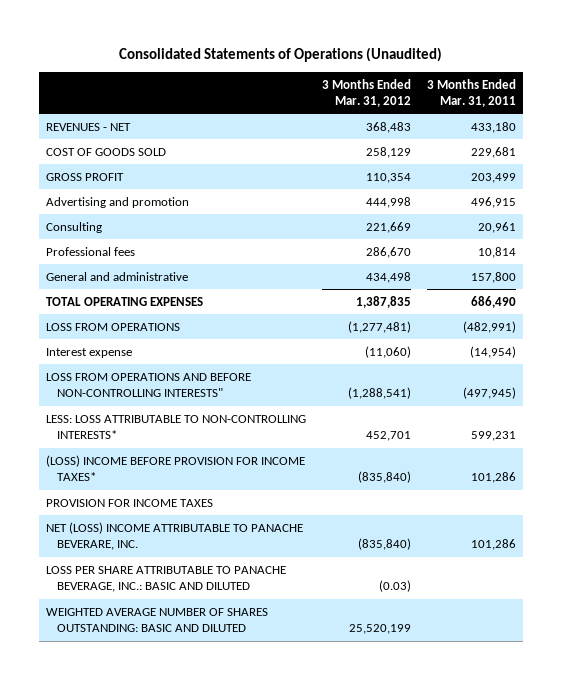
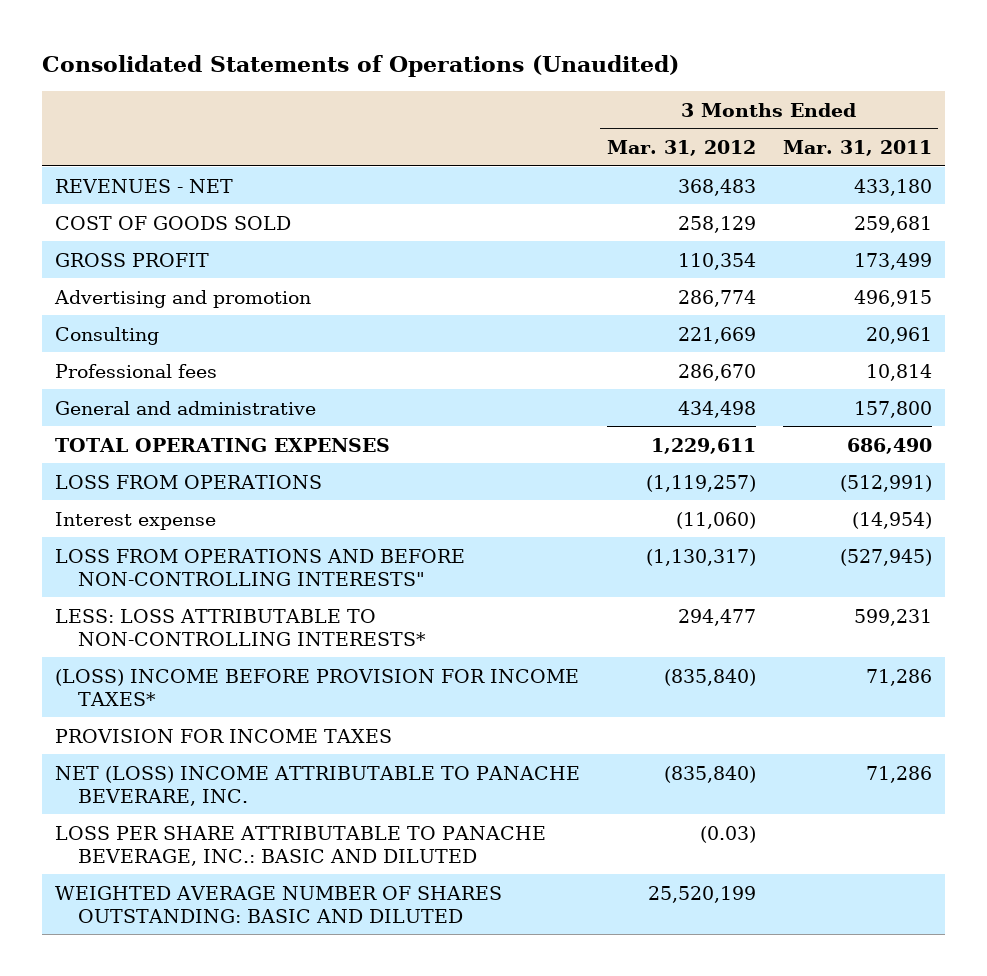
[470,146,516,158] 229,681 -> [853,215,932,233] 259,681
[470,172,516,183] 203,499 -> [853,252,932,270] 173,499
[366,196,412,208] 444,998 -> [677,289,756,307] 286,774
[356,295,412,308] 1,387,835 -> [650,437,756,454] 1,229,611
[348,320,412,333] (1,277,481) -> [645,474,756,492] (1,119,257)
[462,320,516,333] (482,991) -> [839,474,932,492] (512,991)
[348,387,412,400] (1,288,541) -> [645,548,756,566] (1,130,317)
[462,387,516,400] (497,945) -> [839,548,932,566] (527,945)
[366,431,412,442] 452,701 -> [677,608,756,626] 294,477
[470,472,516,484] 101,286 -> [865,668,932,686] 71,286
[470,539,516,551] 101,286 -> [865,765,932,783] 71,286

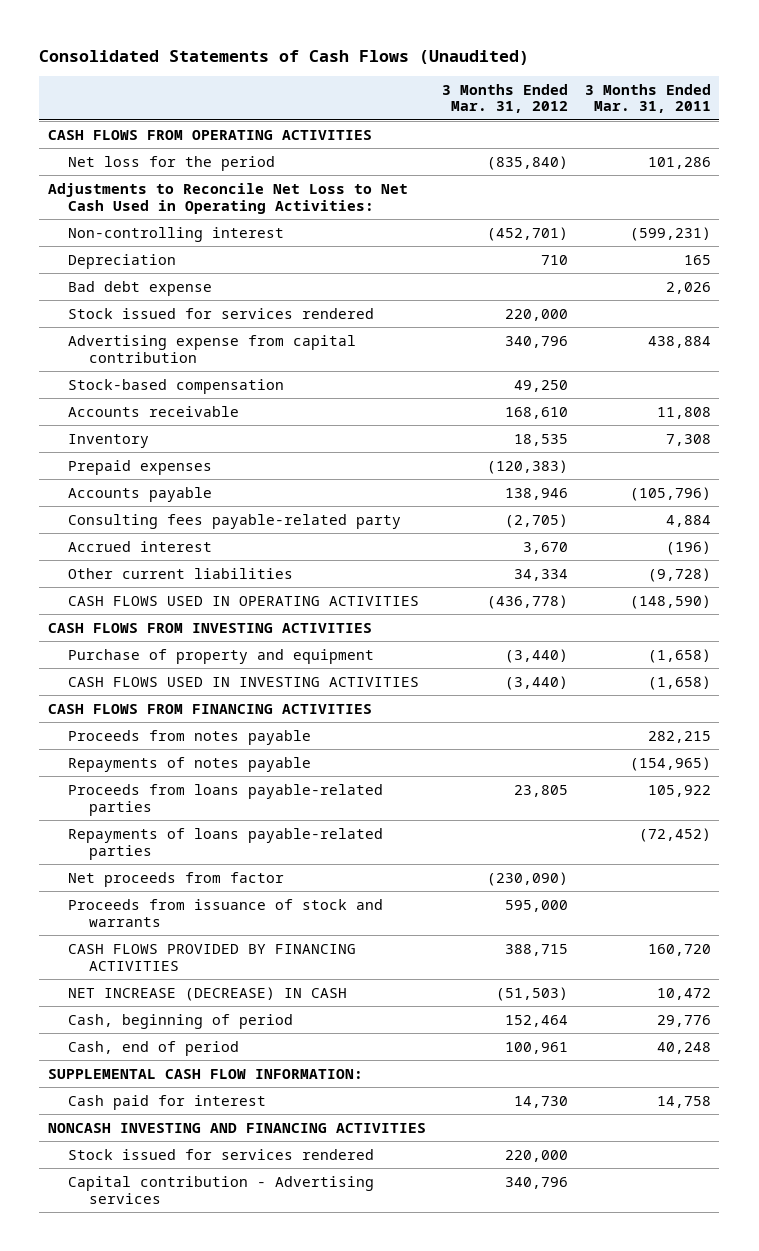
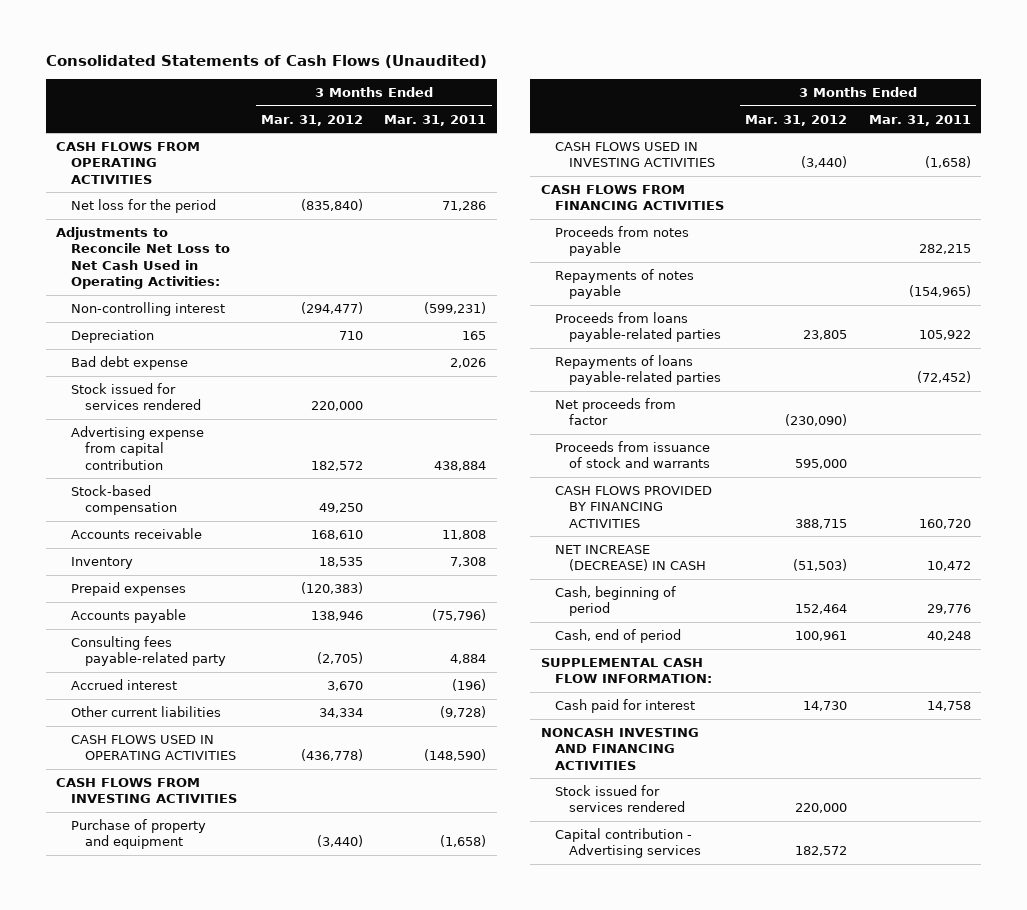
[648,156,712,169] 101,286 -> [442,201,487,212] 71,286
[487,226,569,241] (452,701) -> [300,302,363,315] (294,477)
[505,335,569,348] 340,796 -> [310,460,363,471] 182,572
[630,486,712,501] (105,796) -> [432,609,487,622] (75,796)
[505,1176,569,1189] 340,796 -> [795,846,848,857] 182,572

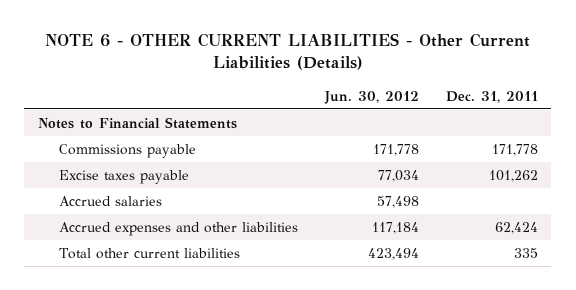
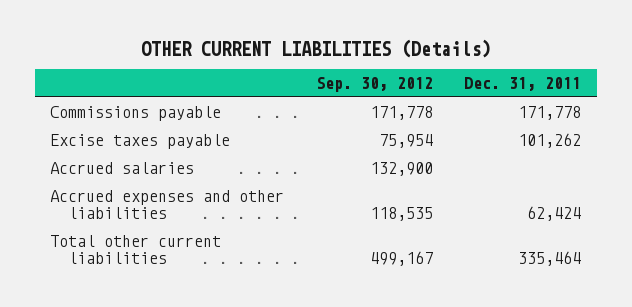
[44,33,530,71] NOTE 6 - OTHER CURRENT LIABILITIES - Other Current Liabilities (Details) -> [140,38,491,58] OTHER CURRENT LIABILITIES (Details)
[323,90,419,104] Jun. 30, 2012 -> none
none -> [315,77,433,93] Sep. 30, 2012
[37,117,237,130] Notes to Financial Statements -> none
[513,248,538,259] 335 -> [518,251,582,267] 335,464

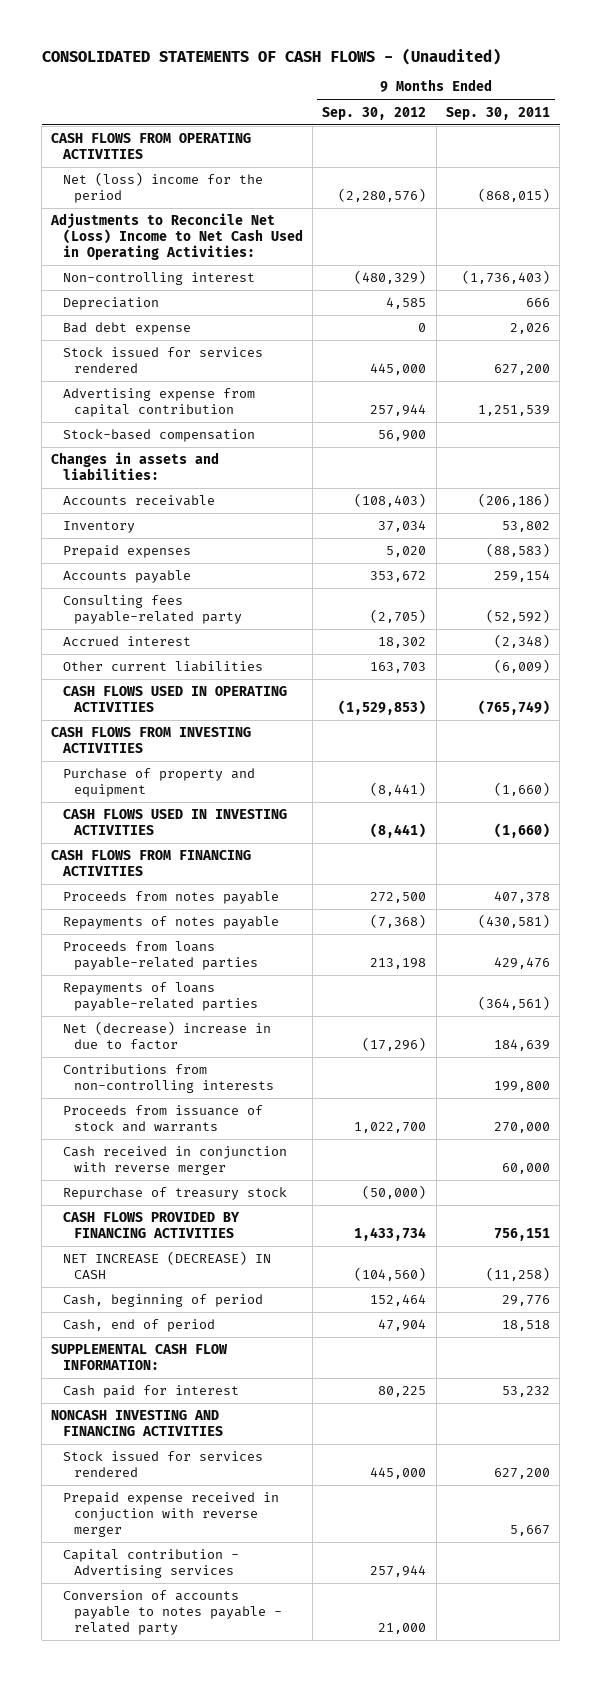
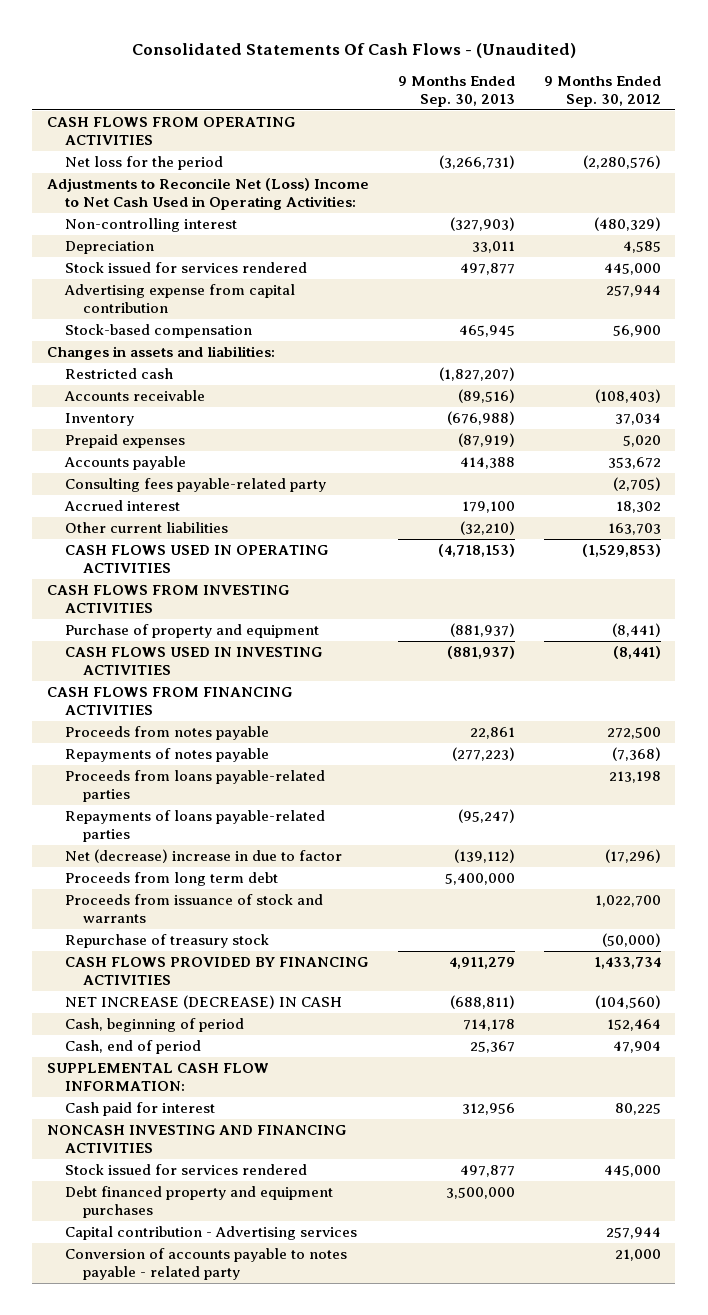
[41,47,501,65] CONSOLIDATED STATEMENTS OF CASH FLOWS - (Unaudited) -> [131,43,576,59] Consolidated Statements Of Cash Flows - (Unaudited)
[445,106,550,120] Sep. 30, 2011 -> none
none -> [397,76,515,108] 9 Months Ended Sep. 30, 2013
[62,172,263,204] Net (loss) income for the period -> [65,155,224,170] Net loss for the period
[62,322,191,336] Bad debt expense -> none
none -> [65,367,174,379] Restricted cash
[62,1064,275,1094] Contributions from non-controlling interests -> none
none -> [65,871,279,886] Proceeds from long term debt
[62,1146,287,1176] Cash received in conjunction with reverse merger -> none
[62,1492,279,1538] Prepaid expense received in conjuction with reverse merger -> none
none -> [65,1185,334,1218] Debt financed property and equipment purchases

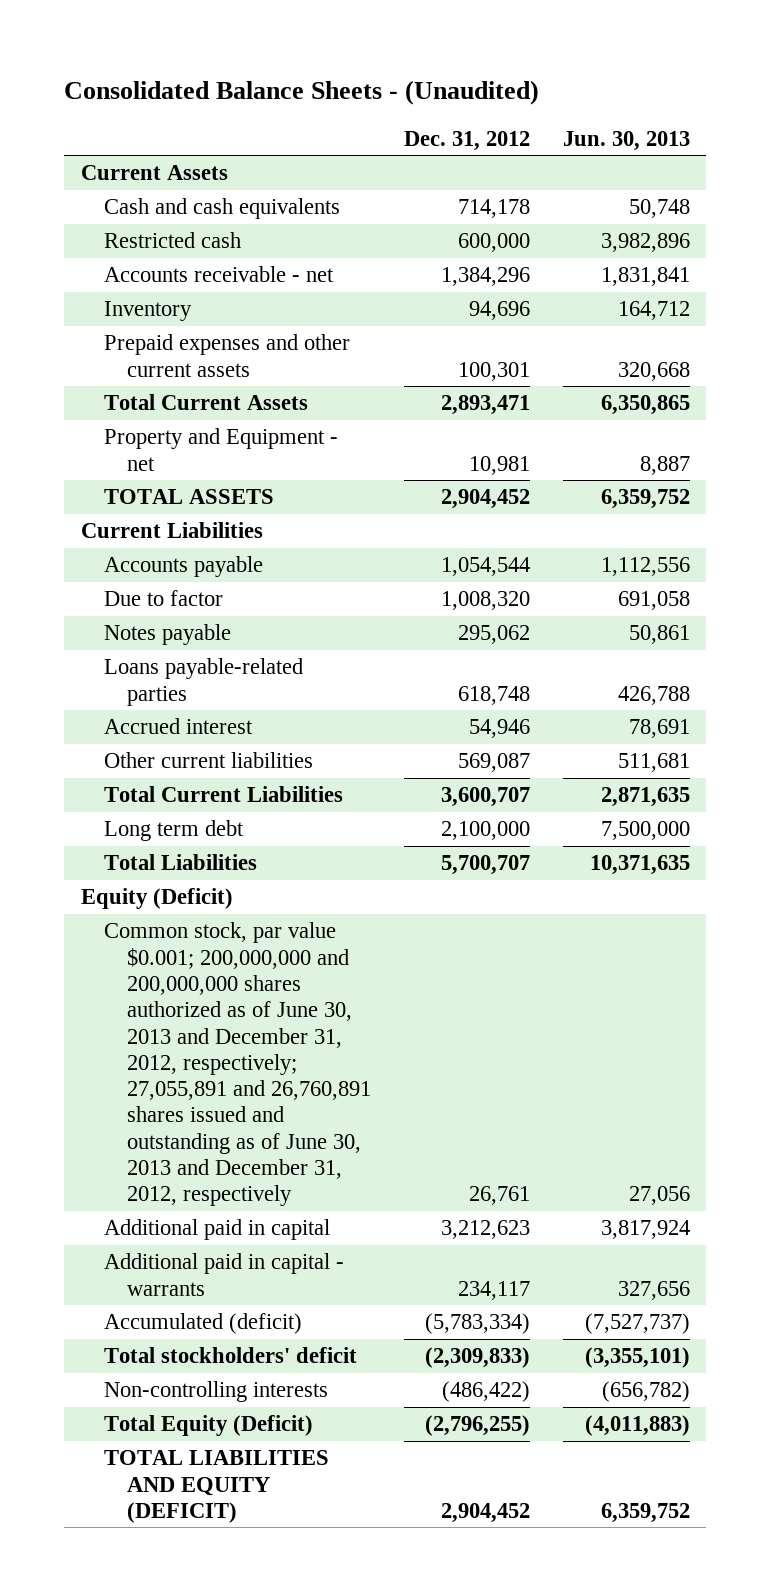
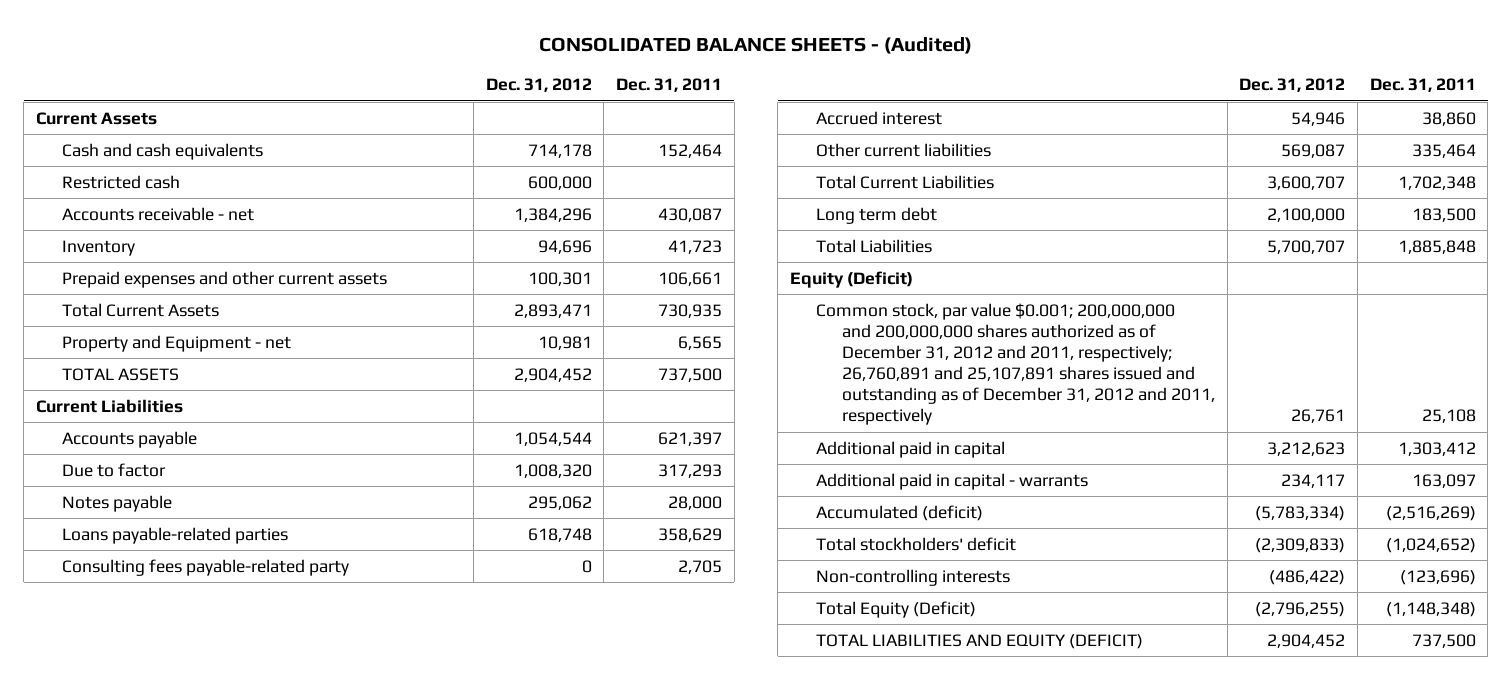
[64,80,540,106] Consolidated Balance Sheets - (Unaudited) -> [538,36,972,54] CONSOLIDATED BALANCE SHEETS - (Audited)
[562,130,690,151] Jun. 30, 2013 -> none
none -> [615,78,722,93] Dec. 31, 2011
none -> [62,558,350,576] Consulting fees payable-related party
[103,922,372,1207] Common stock, par value $0.001; 200,000,000 and 200,000,000 shares authorized as of June 30, 2013 and December 31, 2012, respectively; 27,055,891 and 26,760,891 shares issued and outstanding as of June 30, 2013 and December 31, 2012, respectively -> [815,302,1216,426] Common stock, par value $0.001; 200,000,000 and 200,000,000 shares authorized as of December 31, 2012 and 2011, respectively; 26,760,891 and 25,107,891 shares issued and outstanding as of December 31, 2012 and 2011, respectively

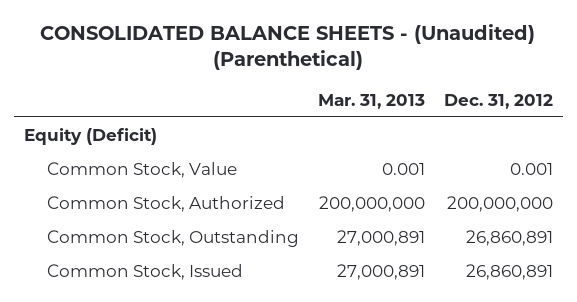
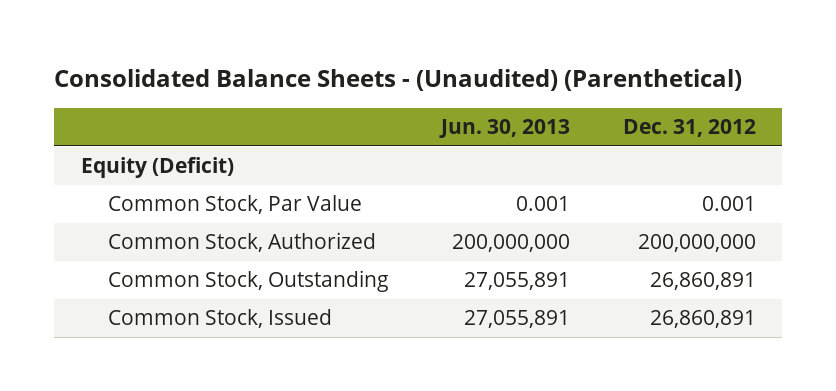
[40,24,536,71] CONSOLIDATED BALANCE SHEETS - (Unaudited) (Parenthetical) -> [54,68,743,91] Consolidated Balance Sheets - (Unaudited) (Parenthetical)
[317,93,425,109] Mar. 31, 2013 -> none
none -> [439,119,571,139] Jun. 30, 2013
[46,161,237,178] Common Stock, Value -> [108,195,363,215] Common Stock, Par Value

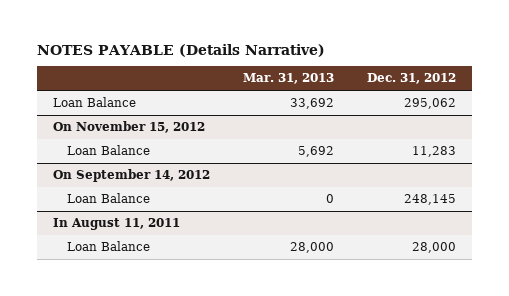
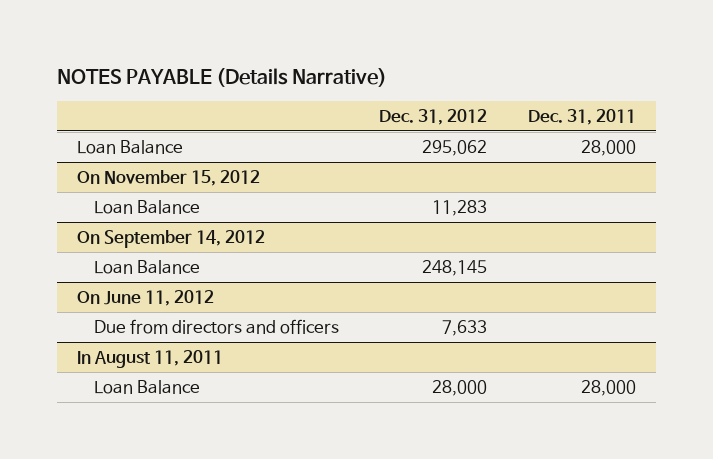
[242,73,334,85] Mar. 31, 2013 -> none
none -> [527,108,636,125] Dec. 31, 2011
none -> [77,290,215,307] On June 11, 2012
none -> [93,319,339,335] Due from directors and officers

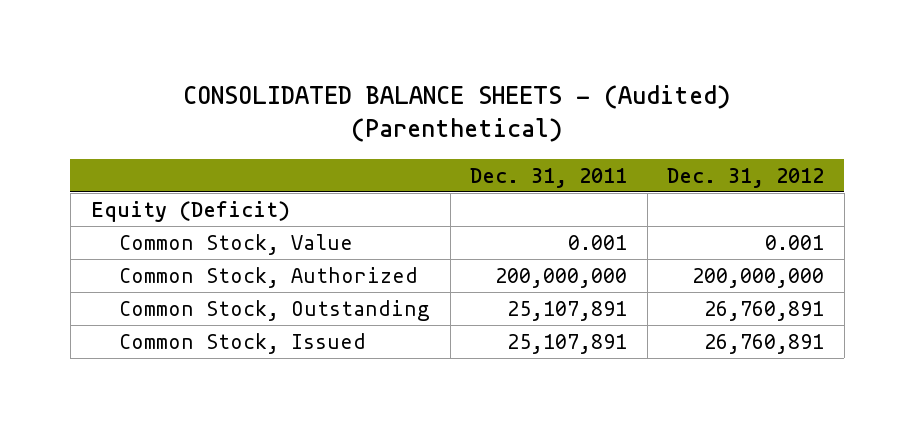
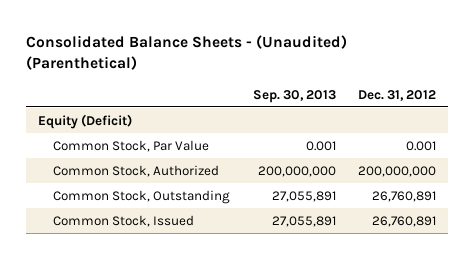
[183,84,732,143] CONSOLIDATED BALANCE SHEETS - (Audited) (Parenthetical) -> [26,35,348,71] Consolidated Balance Sheets - (Unaudited) (Parenthetical)
[470,167,628,188] Dec. 31, 2011 -> none
none -> [252,89,336,103] Sep. 30, 2013
[118,233,353,255] Common Stock, Value -> [52,139,209,152] Common Stock, Par Value

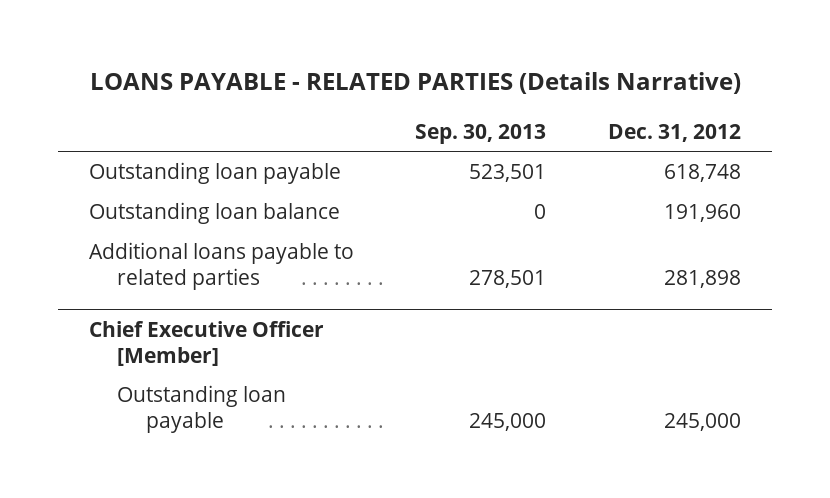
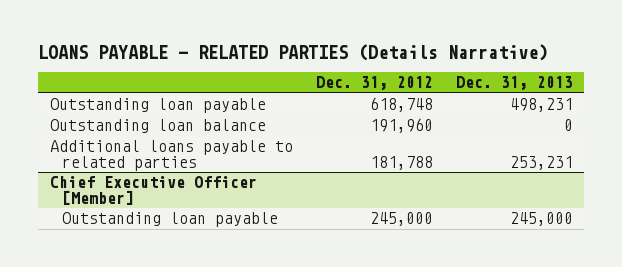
[415,123,547,144] Sep. 30, 2013 -> none
none -> [455,76,573,91] Dec. 31, 2013
[663,269,741,288] 281,898 -> [369,155,433,170] 181,788

